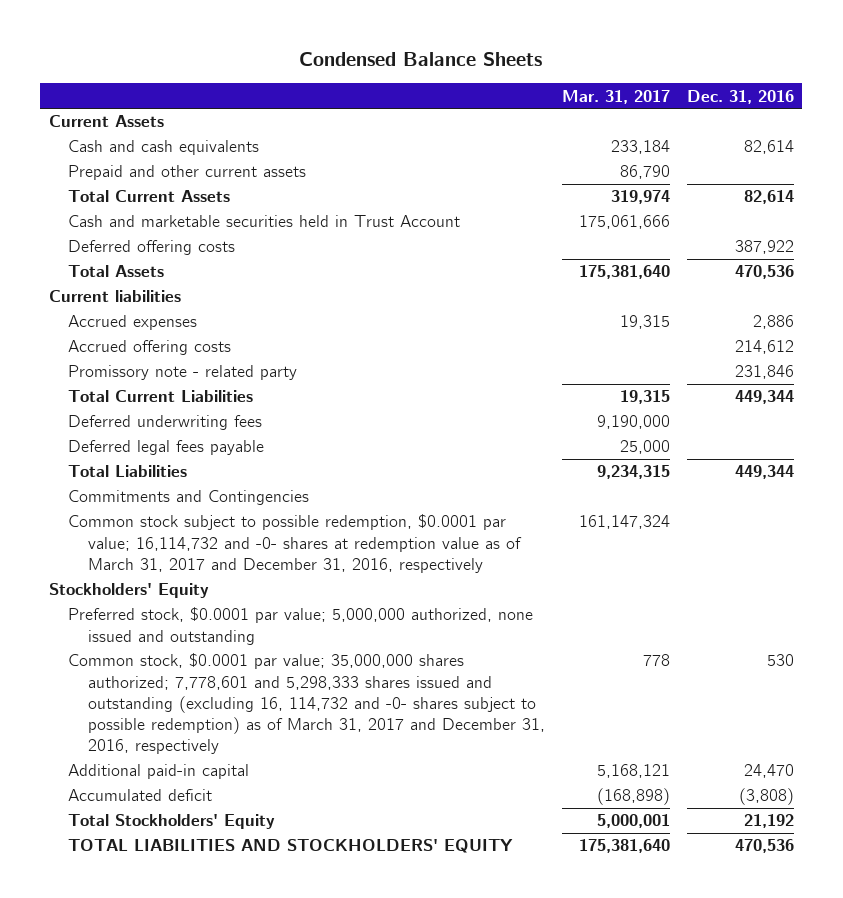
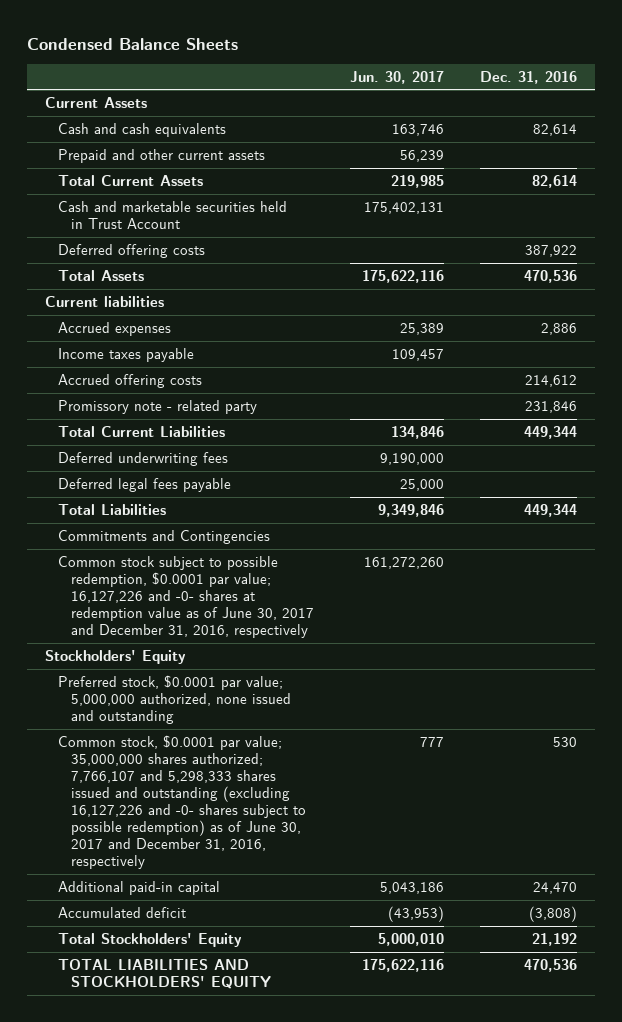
[561,89,670,104] Mar. 31, 2017 -> none
none -> [349,70,444,84] Jun. 30, 2017
none -> [58,347,195,362] Income taxes payable
[68,514,522,573] Common stock subject to possible redemption, $0.0001 par value; 16,114,732 and -0- shares at redemption value as of March 31, 2017 and December 31, 2016, respectively -> [58,555,314,638] Common stock subject to possible redemption, $0.0001 par value; 16,127,226 and -0- shares at redemption value as of June 30, 2017 and December 31, 2016, respectively
[68,653,545,754] Common stock, $0.0001 par value; 35,000,000 shares authorized; 7,778,601 and 5,298,333 shares issued and outstanding (excluding 16, 114,732 and -0- shares subject to possible redemption) as of March 31, 2017 and December 31, 2016, respectively -> [58,734,306,869] Common stock, $0.0001 par value; 35,000,000 shares authorized; 7,766,107 and 5,298,333 shares issued and outstanding (excluding 16,127,226 and -0- shares subject to possible redemption) as of June 30, 2017 and December 31, 2016, respectively

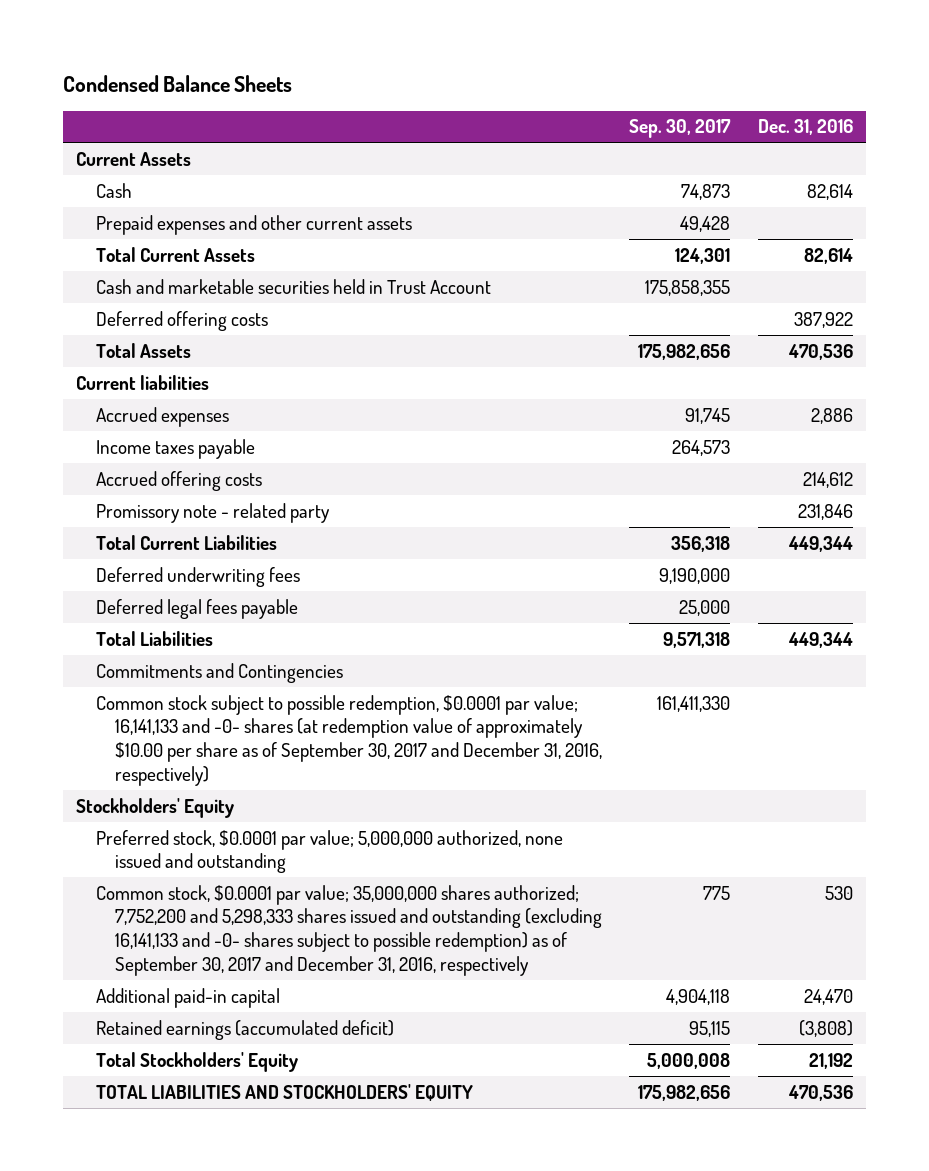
[349,70,444,84] Jun. 30, 2017 -> none
none -> [629,119,732,139] Sep. 30, 2017
[58,122,227,137] Cash and cash equivalents -> [95,182,132,198] Cash
[58,148,266,163] Prepaid and other current assets -> [95,214,412,235] Prepaid expenses and other current assets
[58,555,314,638] Common stock subject to possible redemption, $0.0001 par value; 16,127,226 and -0- shares at redemption value as of June 30, 2017 and December 31, 2016, respectively -> [95,694,602,786] Common stock subject to possible redemption, $0.0001 par value; 16,141,133 and -0- shares (at redemption value of approximately $10.00 per share as of September 30, 2017 and December 31, 2016, respectively)
[58,734,306,869] Common stock, $0.0001 par value; 35,000,000 shares authorized; 7,766,107 and 5,298,333 shares issued and outstanding (excluding 16,127,226 and -0- shares subject to possible redemption) as of June 30, 2017 and December 31, 2016, respectively -> [95,884,602,976] Common stock, $0.0001 par value; 35,000,000 shares authorized; 7,752,200 and 5,298,333 shares issued and outstanding (excluding 16,141,133 and -0- shares subject to possible redemption) as of September 30, 2017 and December 31, 2016, respectively
[58,906,187,918] Accumulated deficit -> [95,1019,394,1040] Retained earnings (accumulated deficit)

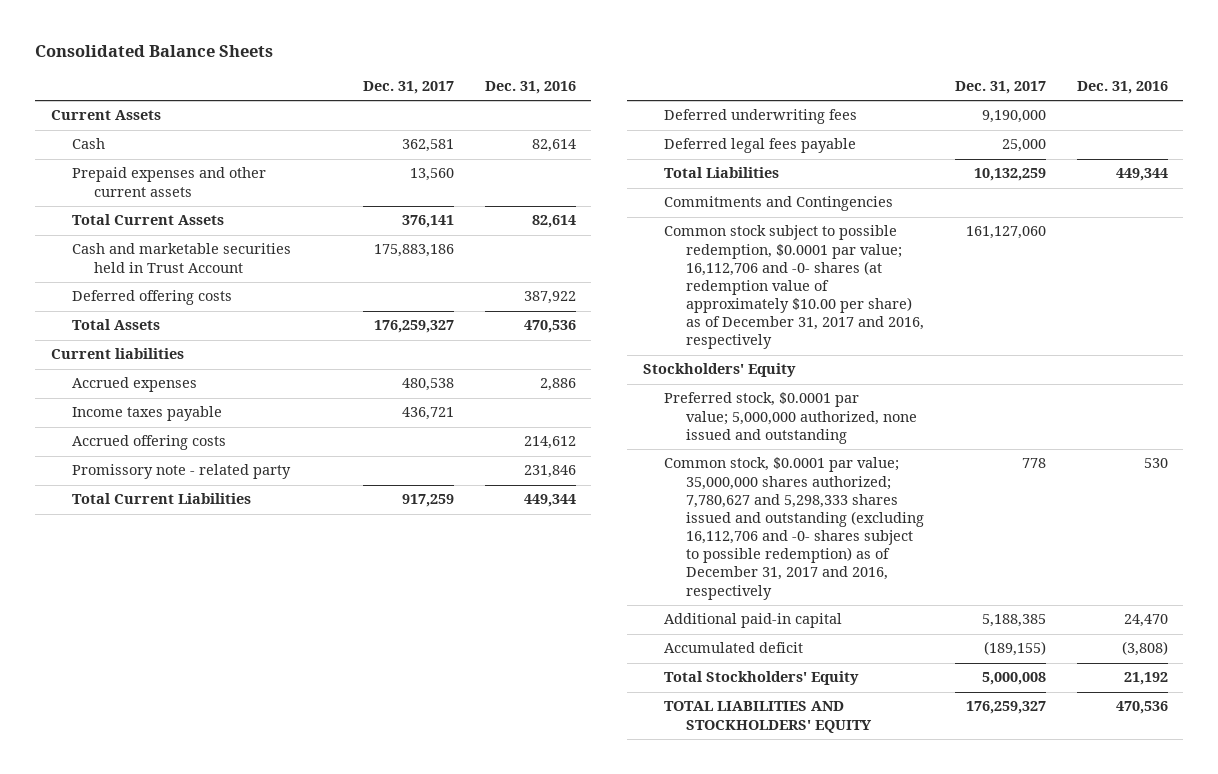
[62,74,292,92] Condensed Balance Sheets -> [34,45,273,58] Consolidated Balance Sheets
[629,119,732,139] Sep. 30, 2017 -> none
none -> [362,80,454,94] Dec. 31, 2017
[95,694,602,786] Common stock subject to possible redemption, $0.0001 par value; 16,141,133 and -0- shares (at redemption value of approximately $10.00 per share as of September 30, 2017 and December 31, 2016, respectively) -> [664,225,924,350] Common stock subject to possible redemption, $0.0001 par value; 16,112,706 and -0- shares (at redemption value of approximately $10.00 per share) as of December 31, 2017 and 2016, respectively
[95,884,602,976] Common stock, $0.0001 par value; 35,000,000 shares authorized; 7,752,200 and 5,298,333 shares issued and outstanding (excluding 16,141,133 and -0- shares subject to possible redemption) as of September 30, 2017 and December 31, 2016, respectively -> [664,457,924,600] Common stock, $0.0001 par value; 35,000,000 shares authorized; 7,780,627 and 5,298,333 shares issued and outstanding (excluding 16,112,706 and -0- shares subject to possible redemption) as of December 31, 2017 and 2016, respectively
[95,1019,394,1040] Retained earnings (accumulated deficit) -> [664,642,804,654] Accumulated deficit

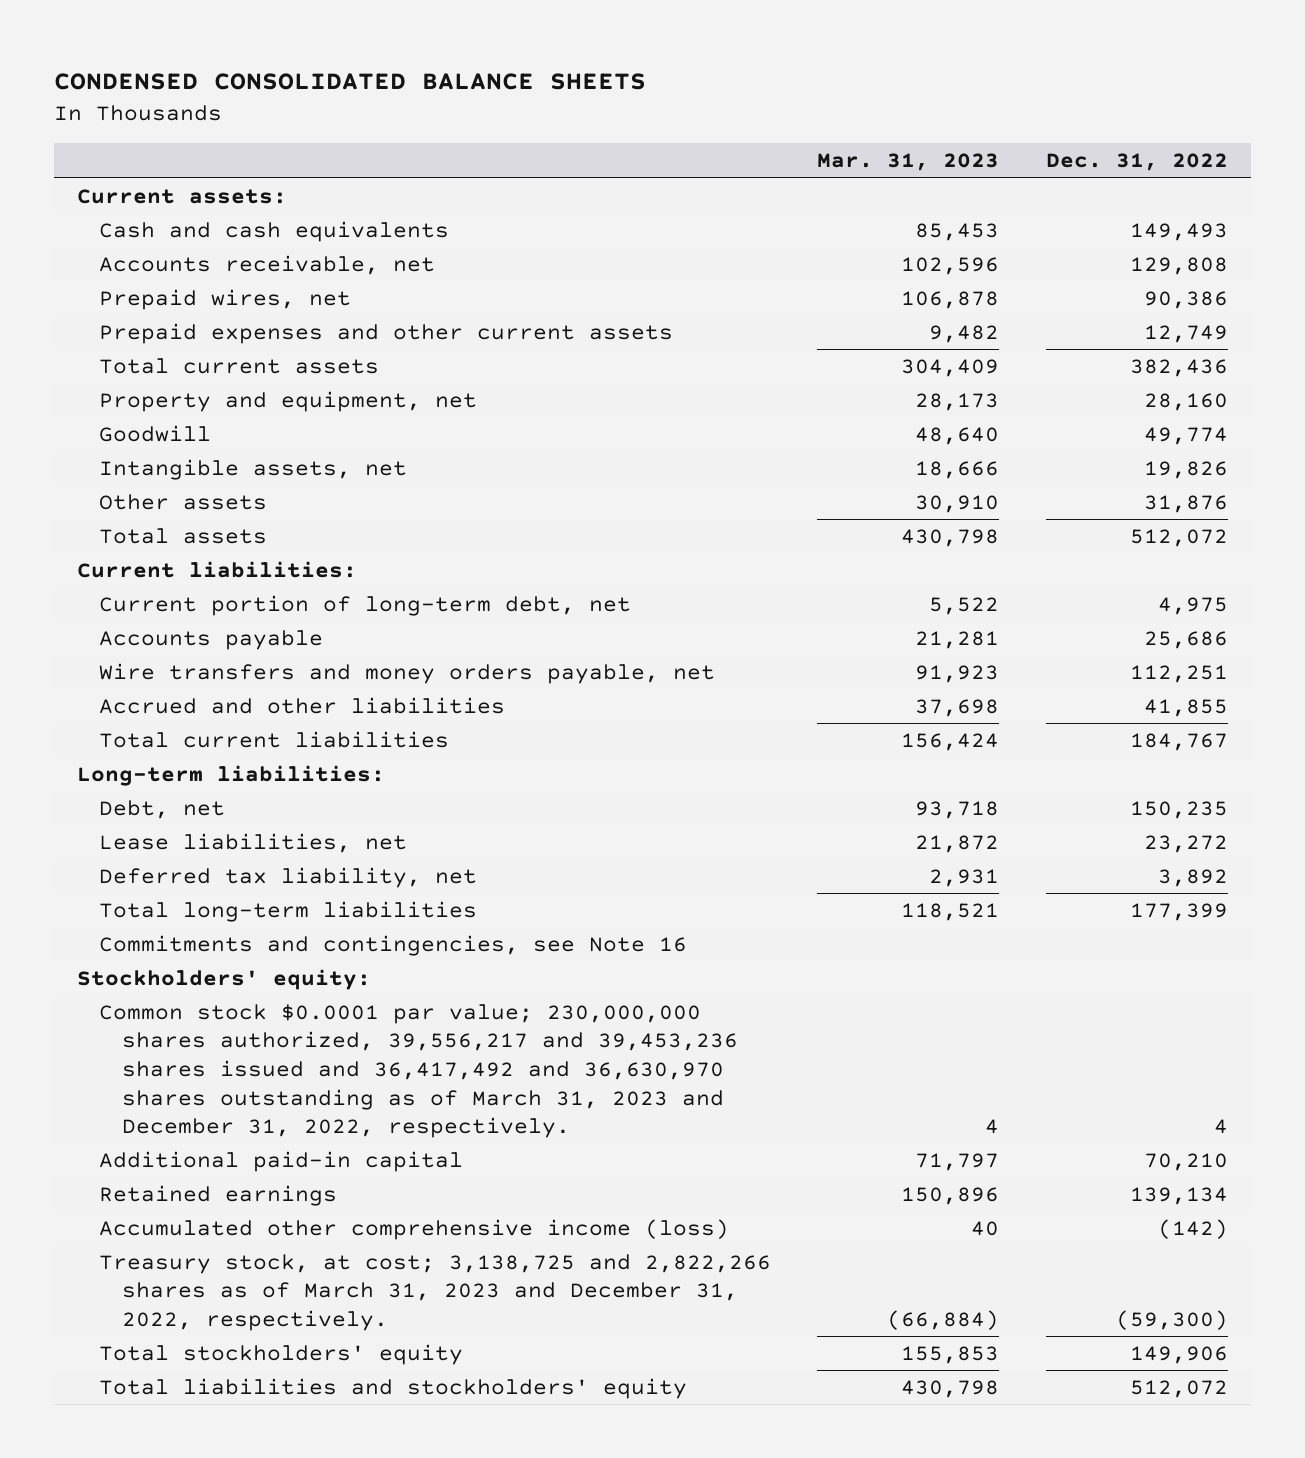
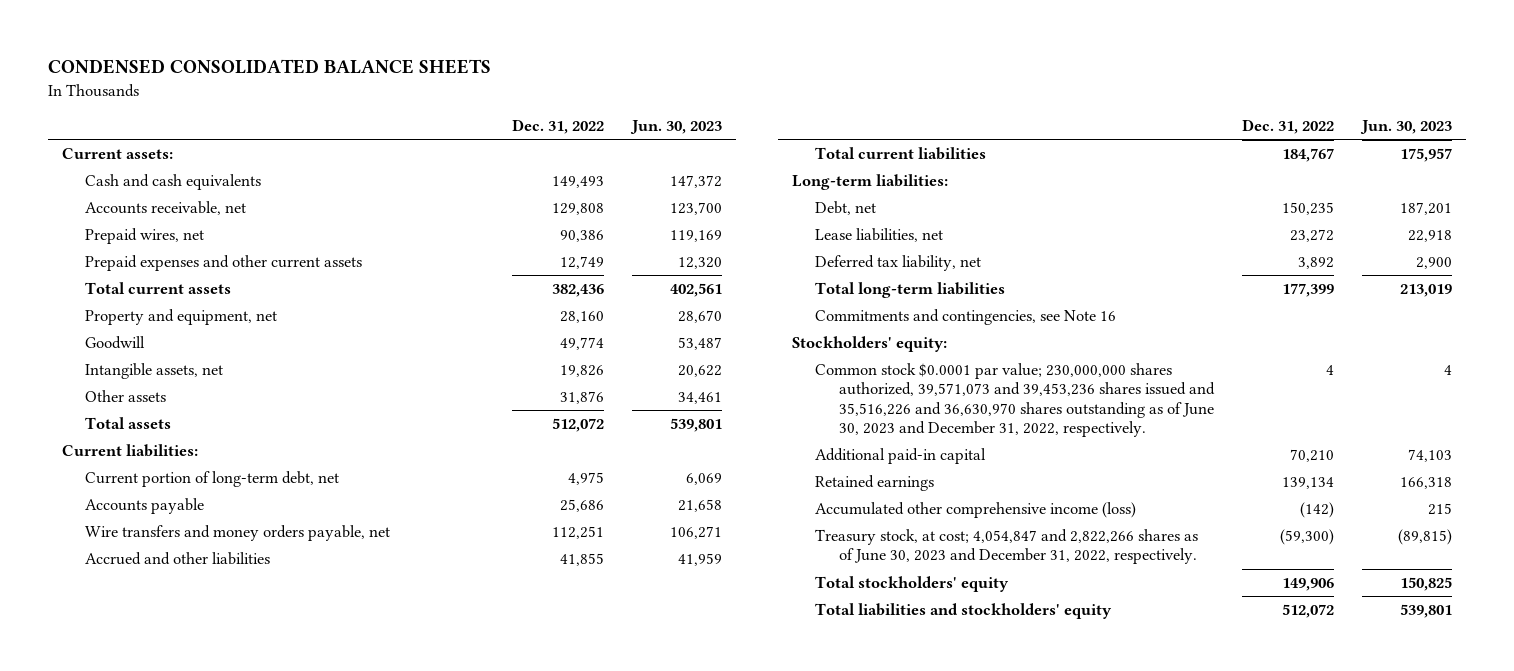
[817,153,1000,172] Mar. 31, 2023 -> none
none -> [630,120,723,135] Jun. 30, 2023
[99,1003,738,1139] Common stock $0.0001 par value; 230,000,000 shares authorized, 39,556,217 and 39,453,236 shares issued and 36,417,492 and 36,630,970 shares outstanding as of March 31, 2023 and December 31, 2022, respectively. -> [815,363,1215,438] Common stock $0.0001 par value; 230,000,000 shares authorized, 39,571,073 and 39,453,236 shares issued and 35,516,226 and 36,630,970 shares outstanding as of June 30, 2023 and December 31, 2022, respectively.
[99,1253,772,1331] Treasury stock, at cost; 3,138,725 and 2,822,266 shares as of March 31, 2023 and December 31, 2022, respectively. -> [815,529,1199,565] Treasury stock, at cost; 4,054,847 and 2,822,266 shares as of June 30, 2023 and December 31, 2022, respectively.

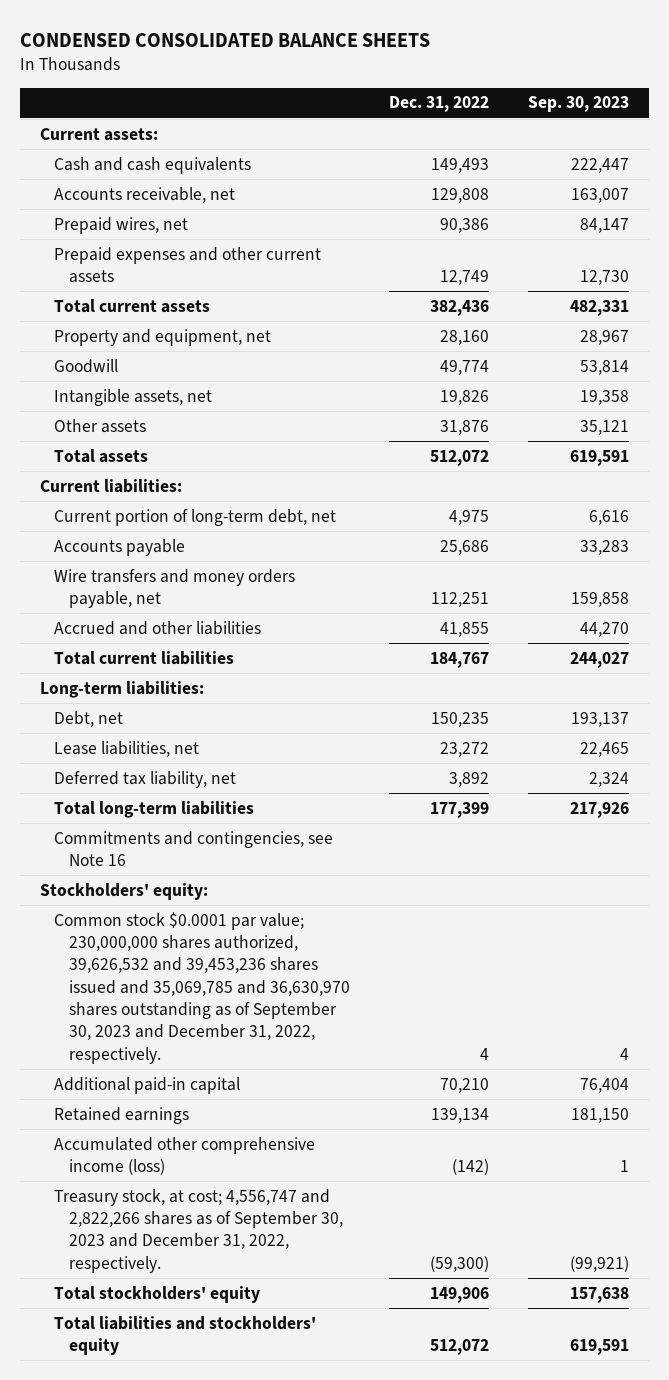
[630,120,723,135] Jun. 30, 2023 -> none
none -> [528,96,630,113] Sep. 30, 2023
[815,363,1215,438] Common stock $0.0001 par value; 230,000,000 shares authorized, 39,571,073 and 39,453,236 shares issued and 35,516,226 and 36,630,970 shares outstanding as of June 30, 2023 and December 31, 2022, respectively. -> [54,911,350,1064] Common stock $0.0001 par value; 230,000,000 shares authorized, 39,626,532 and 39,453,236 shares issued and 35,069,785 and 36,630,970 shares outstanding as of September 30, 2023 and December 31, 2022, respectively.
[815,529,1199,565] Treasury stock, at cost; 4,054,847 and 2,822,266 shares as of June 30, 2023 and December 31, 2022, respectively. -> [54,1188,343,1273] Treasury stock, at cost; 4,556,747 and 2,822,266 shares as of September 30, 2023 and December 31, 2022, respectively.

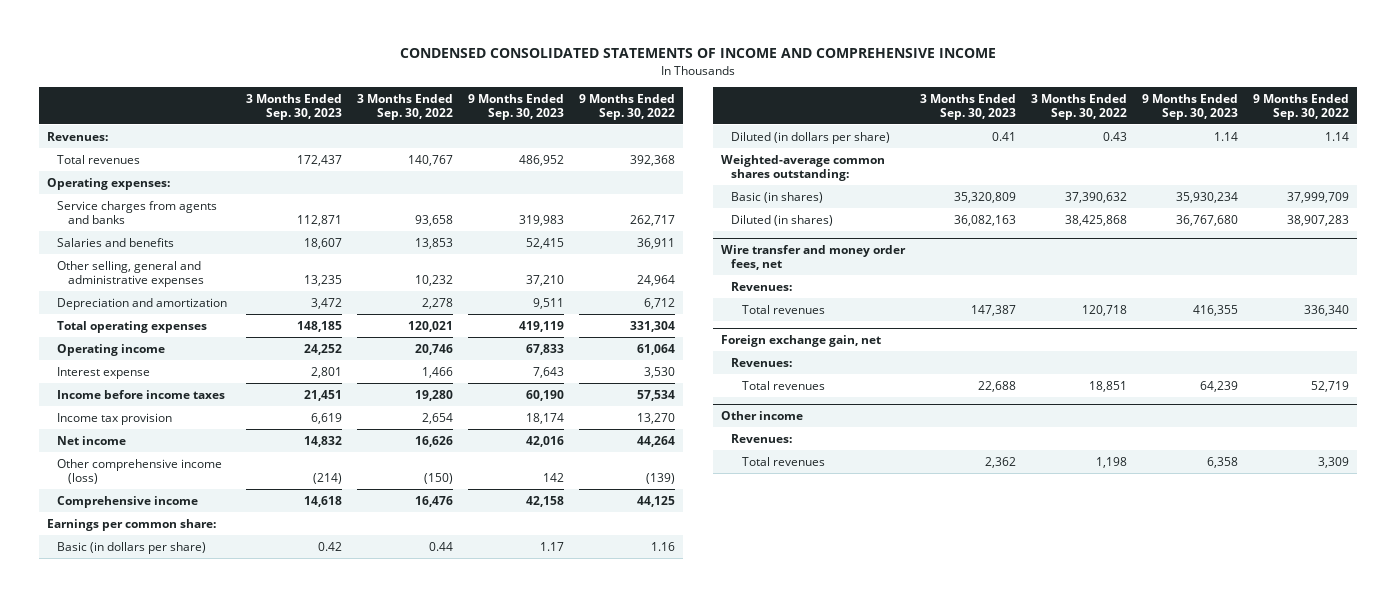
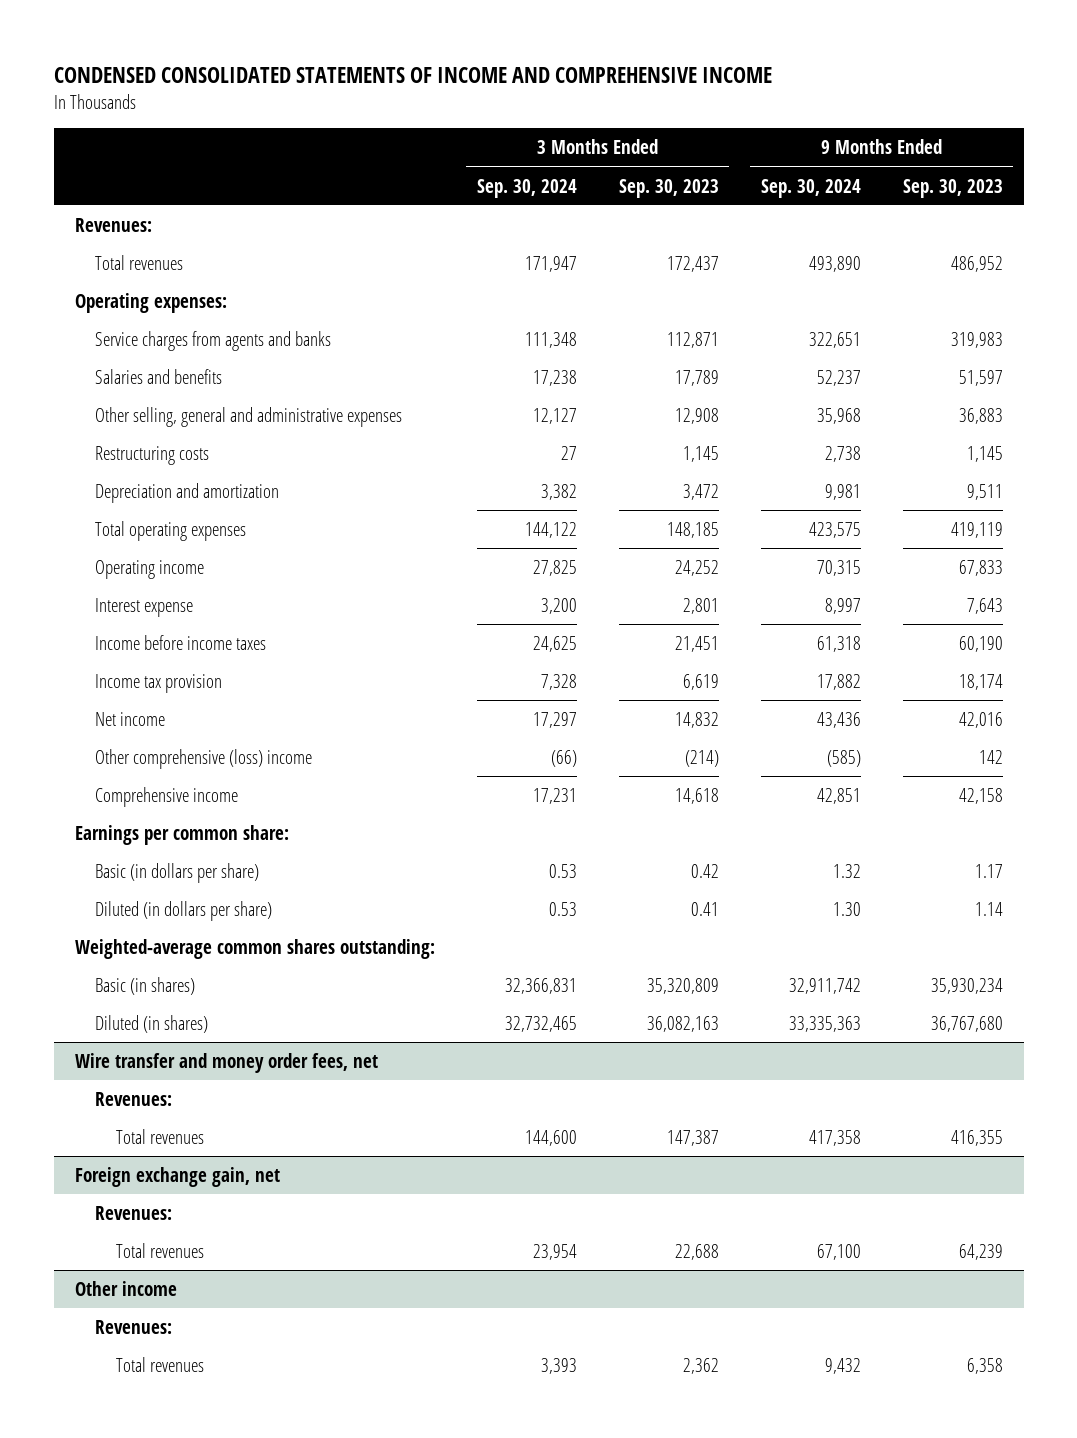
[357,93,454,120] 3 Months Ended Sep. 30, 2022 -> none
[579,93,676,120] 9 Months Ended Sep. 30, 2022 -> none
none -> [476,178,577,198] Sep. 30, 2024
none -> [760,178,861,198] Sep. 30, 2024
[304,237,343,249] 18,607 -> [674,369,719,386] 17,789
[526,237,565,249] 52,415 -> [958,369,1003,386] 51,597
[304,275,343,287] 13,235 -> [674,407,719,424] 12,908
[526,275,565,287] 37,210 -> [958,407,1003,424] 36,883
none -> [95,445,210,465] Restructuring costs
[57,458,223,485] Other comprehensive income (loss) -> [95,748,313,769] Other comprehensive (loss) income

